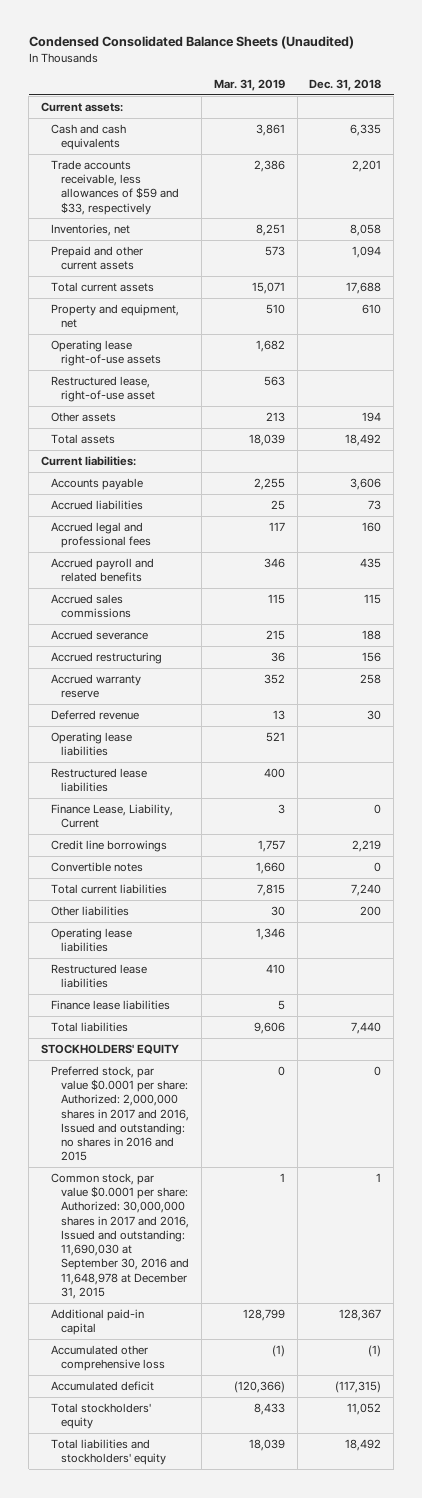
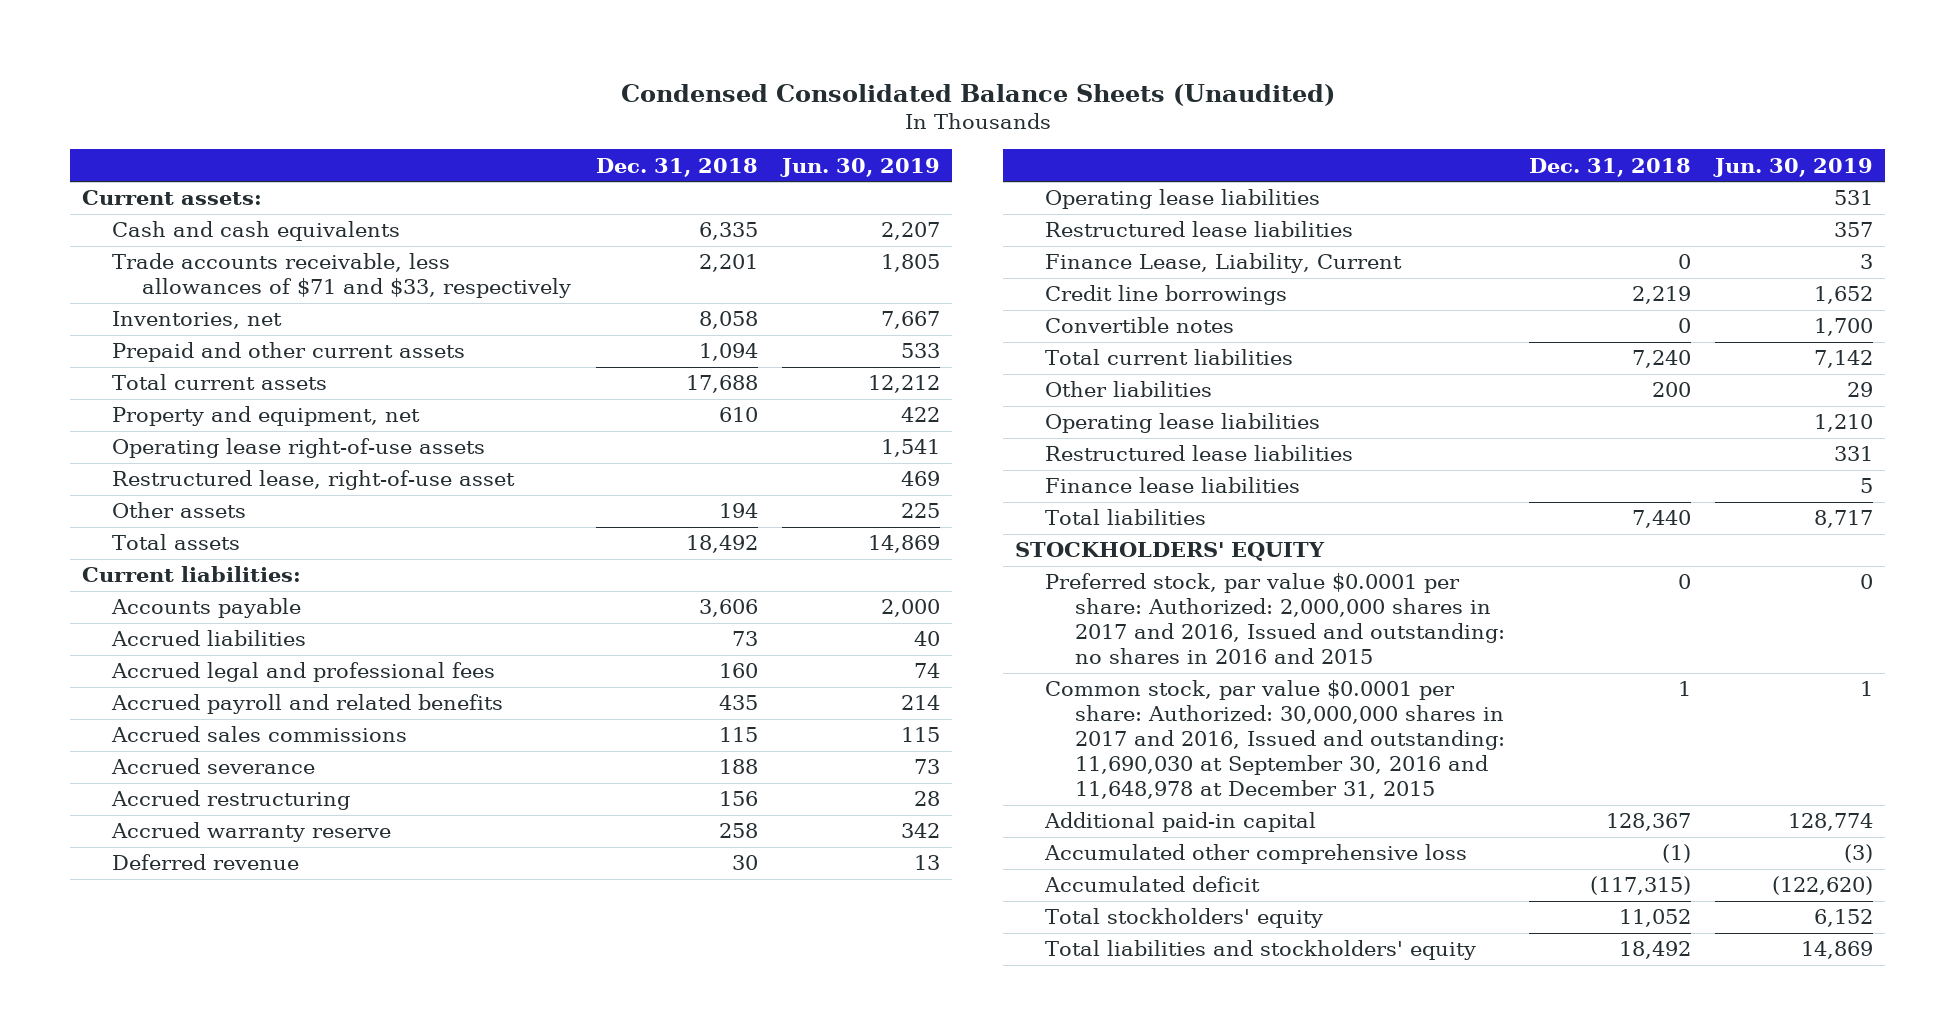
[213,78,285,91] Mar. 31, 2019 -> none
none -> [780,157,941,177] Jun. 30, 2019
[51,159,180,215] Trade accounts receivable, less allowances of $59 and $33, respectively -> [112,253,572,299] Trade accounts receivable, less allowances of $71 and $33, respectively

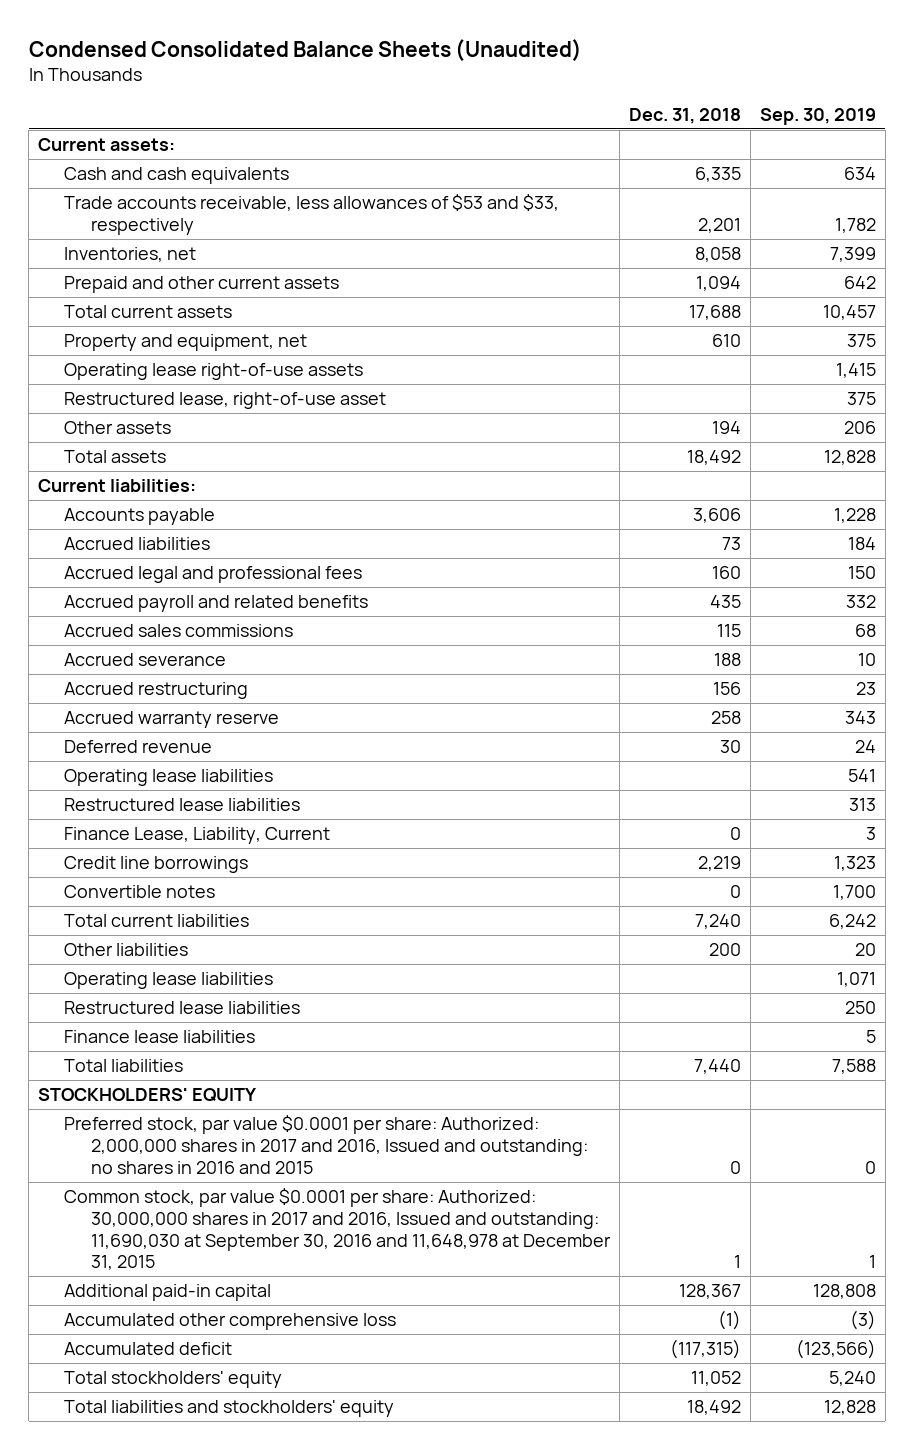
[780,157,941,177] Jun. 30, 2019 -> none
none -> [759,107,876,125] Sep. 30, 2019
[112,253,572,299] Trade accounts receivable, less allowances of $71 and $33, respectively -> [64,194,560,235] Trade accounts receivable, less allowances of $53 and $33, respectively

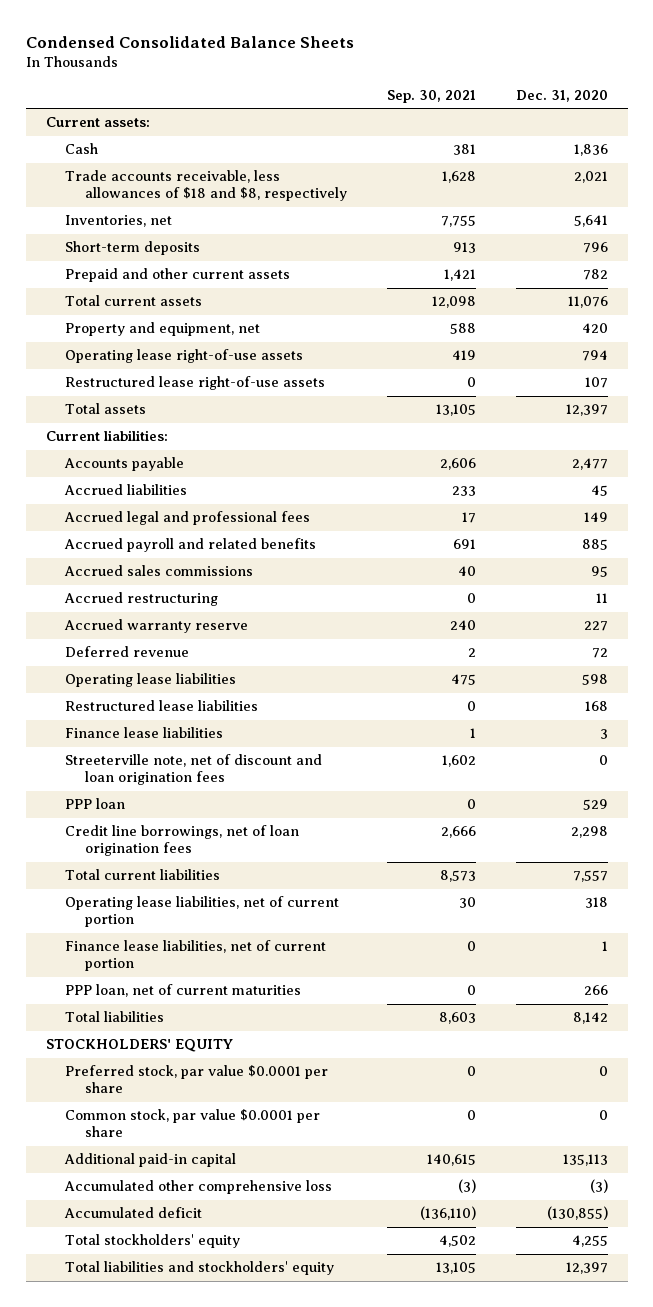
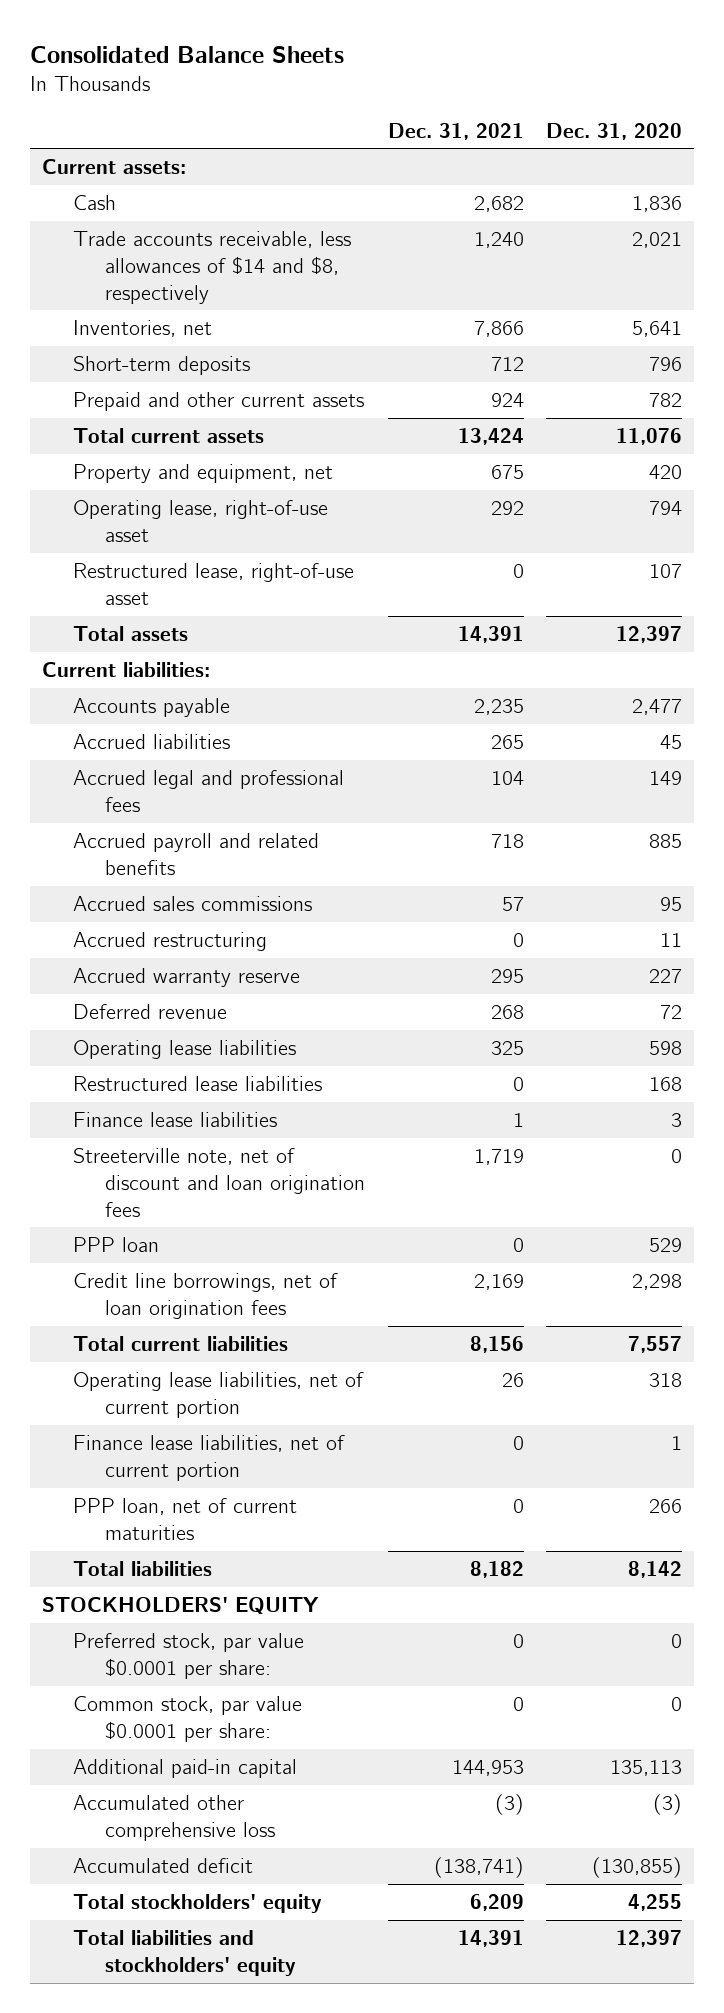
[25,35,354,48] Condensed Consolidated Balance Sheets -> [30,45,345,63] Consolidated Balance Sheets
[386,89,476,103] Sep. 30, 2021 -> none
none -> [387,122,524,140] Dec. 31, 2021
[65,170,347,202] Trade accounts receivable, less allowances of $18 and $8, respectively -> [73,231,352,304] Trade accounts receivable, less allowances of $14 and $8, respectively
[65,349,304,364] Operating lease right-of-use assets -> [73,500,329,542] Operating lease, right-of-use asset
[65,376,326,391] Restructured lease right-of-use assets -> [73,563,355,605] Restructured lease, right-of-use asset
[65,1065,329,1094] Preferred stock, par value $0.0001 per share -> [73,1633,305,1679] Preferred stock, par value $0.0001 per share:
[65,1109,321,1138] Common stock, par value $0.0001 per share -> [73,1696,303,1742] Common stock, par value $0.0001 per share:

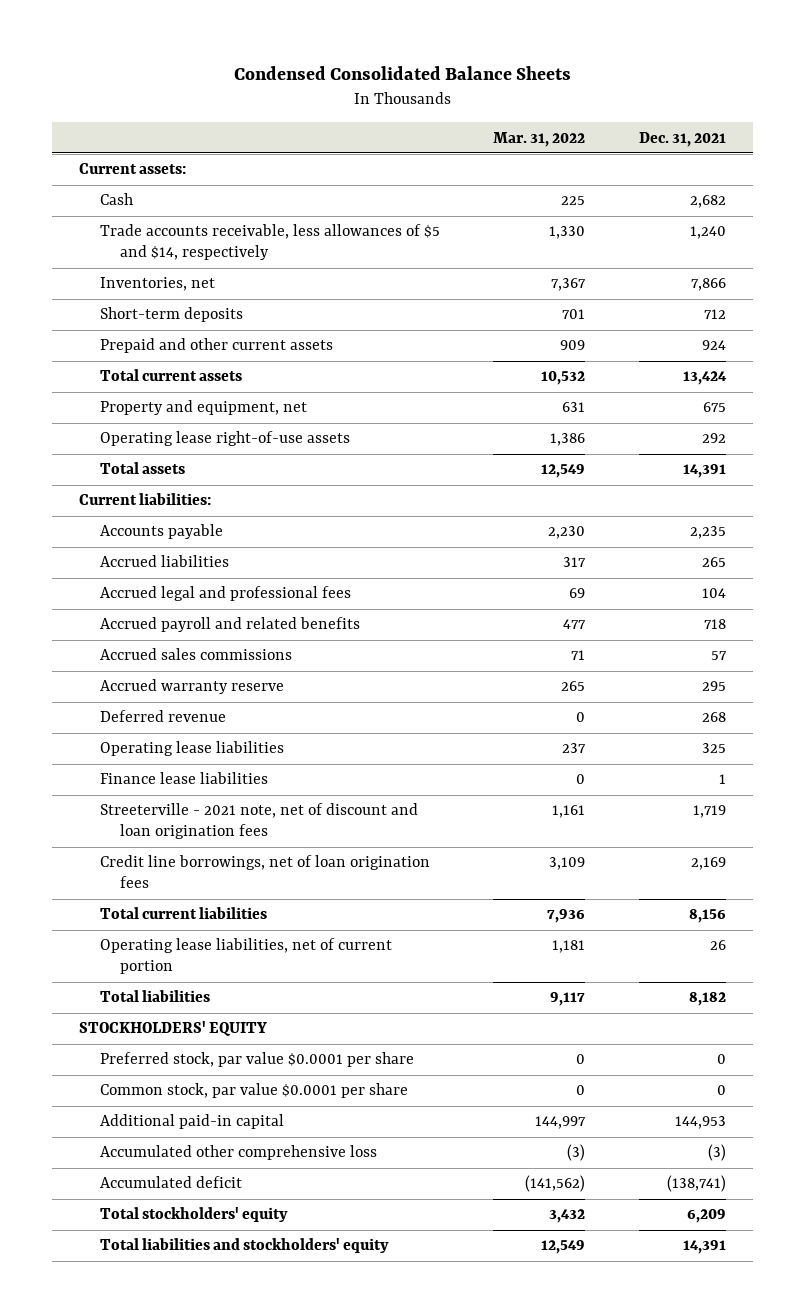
[30,45,345,63] Consolidated Balance Sheets -> [233,66,571,81] Condensed Consolidated Balance Sheets
[546,122,683,140] Dec. 31, 2020 -> none
none -> [493,131,586,147] Mar. 31, 2022
[73,231,352,304] Trade accounts receivable, less allowances of $14 and $8, respectively -> [99,224,440,261] Trade accounts receivable, less allowances of $5 and $14, respectively
[73,563,355,605] Restructured lease, right-of-use asset -> none
[73,500,329,542] Operating lease, right-of-use asset -> [99,431,350,447] Operating lease right-of-use assets
[73,932,268,952] Accrued restructuring -> none
[73,1076,323,1092] Restructured lease liabilities -> none
[73,1237,160,1253] PPP loan -> none
[73,1148,365,1217] Streeterville note, net of discount and loan origination fees -> [99,803,418,840] Streeterville - 2021 note, net of discount and loan origination fees
[73,1435,346,1481] Finance lease liabilities, net of current portion -> none
[73,1498,298,1540] PPP loan, net of current maturities -> none
[73,1633,305,1679] Preferred stock, par value $0.0001 per share: -> [99,1052,414,1068] Preferred stock, par value $0.0001 per share
[73,1696,303,1742] Common stock, par value $0.0001 per share: -> [99,1083,408,1099] Common stock, par value $0.0001 per share

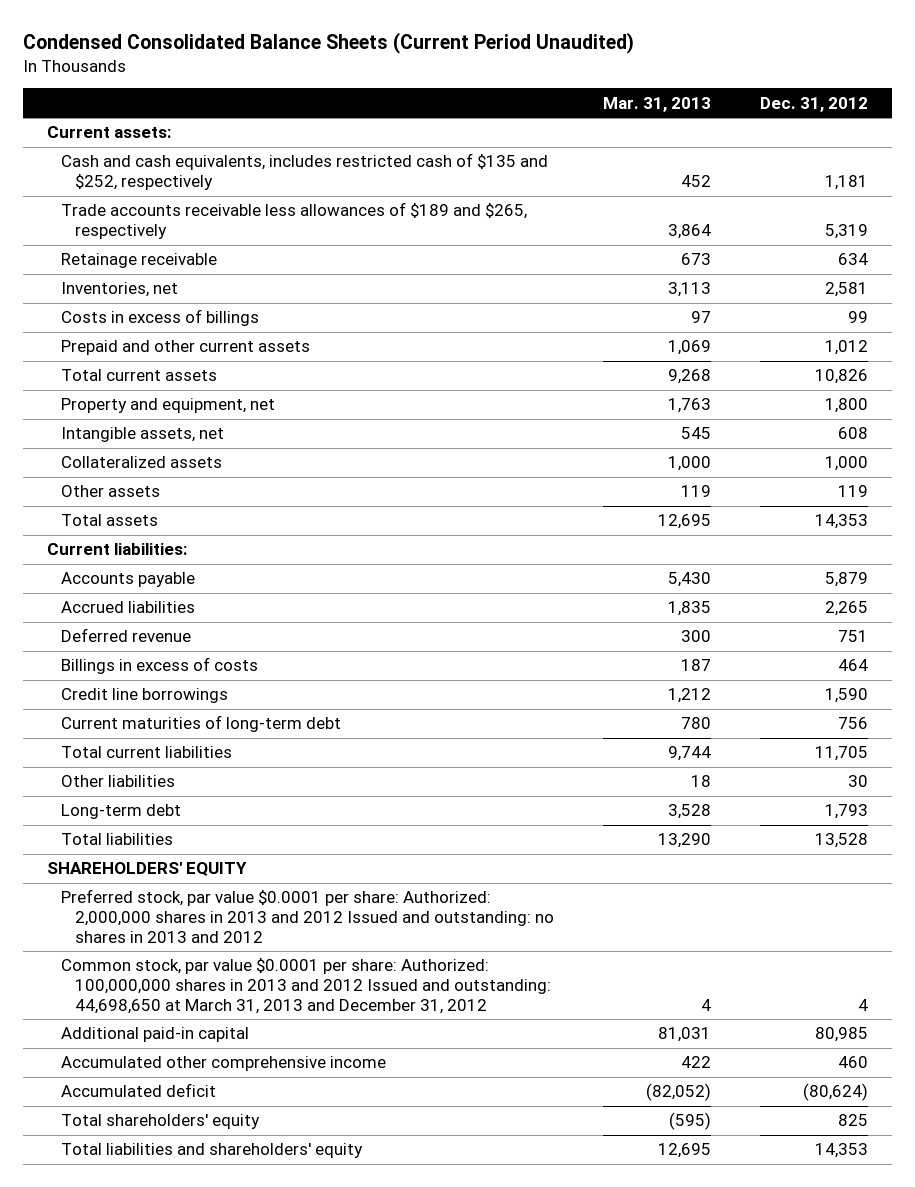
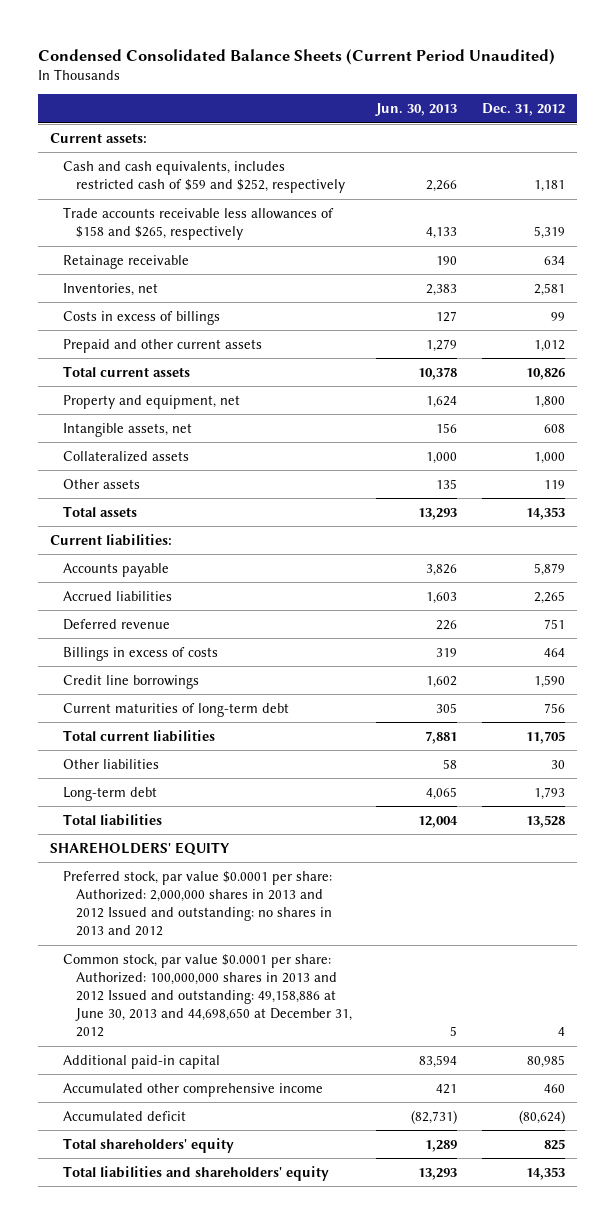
[603,96,712,112] Mar. 31, 2013 -> none
none -> [375,103,458,117] Jun. 30, 2013
[61,153,549,191] Cash and cash equivalents, includes restricted cash of $135 and $252, respectively -> [62,160,345,194] Cash and cash equivalents, includes restricted cash of $59 and $252, respectively
[61,202,528,240] Trade accounts receivable less allowances of $189 and $265, respectively -> [62,206,334,241] Trade accounts receivable less allowances of $158 and $265, respectively
[61,958,552,1014] Common stock, par value $0.0001 per share: Authorized: 100,000,000 shares in 2013 and 2012 Issued and outstanding: 44,698,650 at March 31, 2013 and December 31, 2012 -> [62,953,352,1038] Common stock, par value $0.0001 per share: Authorized: 100,000,000 shares in 2013 and 2012 Issued and outstanding: 49,158,886 at June 30, 2013 and 44,698,650 at December 31, 2012

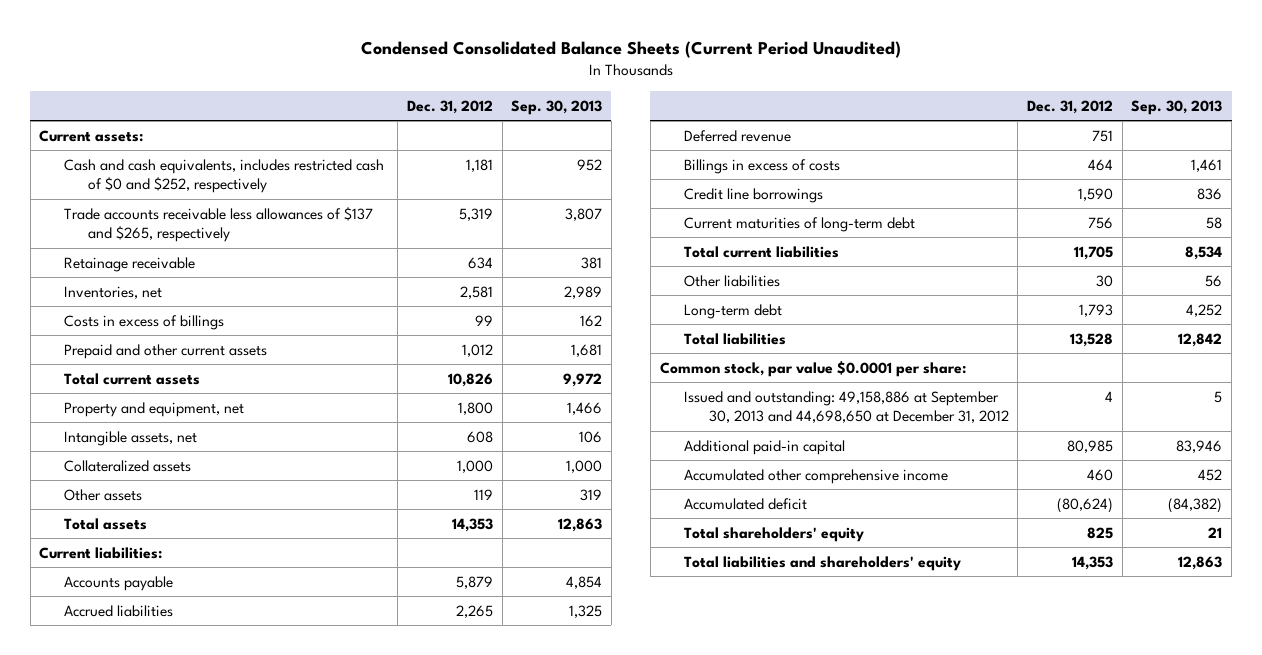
[375,103,458,117] Jun. 30, 2013 -> none
none -> [511,99,603,115] Sep. 30, 2013
[62,160,345,194] Cash and cash equivalents, includes restricted cash of $59 and $252, respectively -> [63,158,384,194] Cash and cash equivalents, includes restricted cash of $0 and $252, respectively
[62,206,334,241] Trade accounts receivable less allowances of $158 and $265, respectively -> [63,206,373,243] Trade accounts receivable less allowances of $137 and $265, respectively
[50,841,231,855] SHAREHOLDERS' EQUITY -> none
[62,870,332,937] Preferred stock, par value $0.0001 per share: Authorized: 2,000,000 shares in 2013 and 2012 Issued and outstanding: no shares in 2013 and 2012 -> none
none -> [659,360,966,377] Common stock, par value $0.0001 per share:
[62,953,352,1038] Common stock, par value $0.0001 per share: Authorized: 100,000,000 shares in 2013 and 2012 Issued and outstanding: 49,158,886 at June 30, 2013 and 44,698,650 at December 31, 2012 -> [684,390,1009,424] Issued and outstanding: 49,158,886 at September 30, 2013 and 44,698,650 at December 31, 2012

